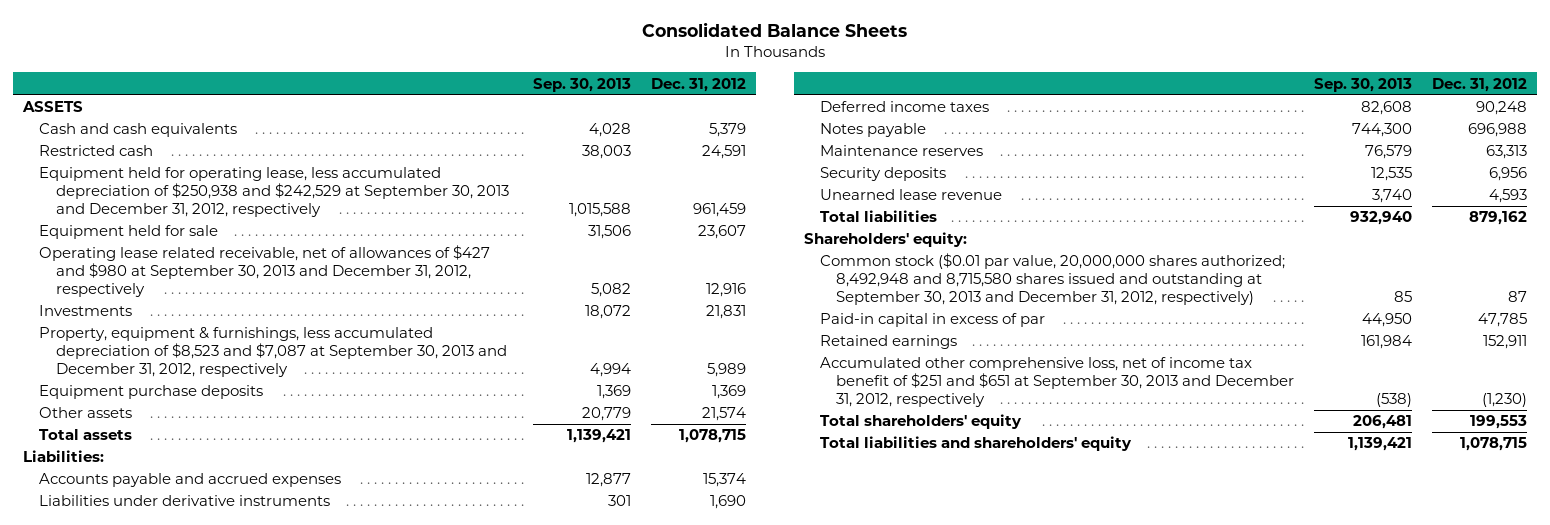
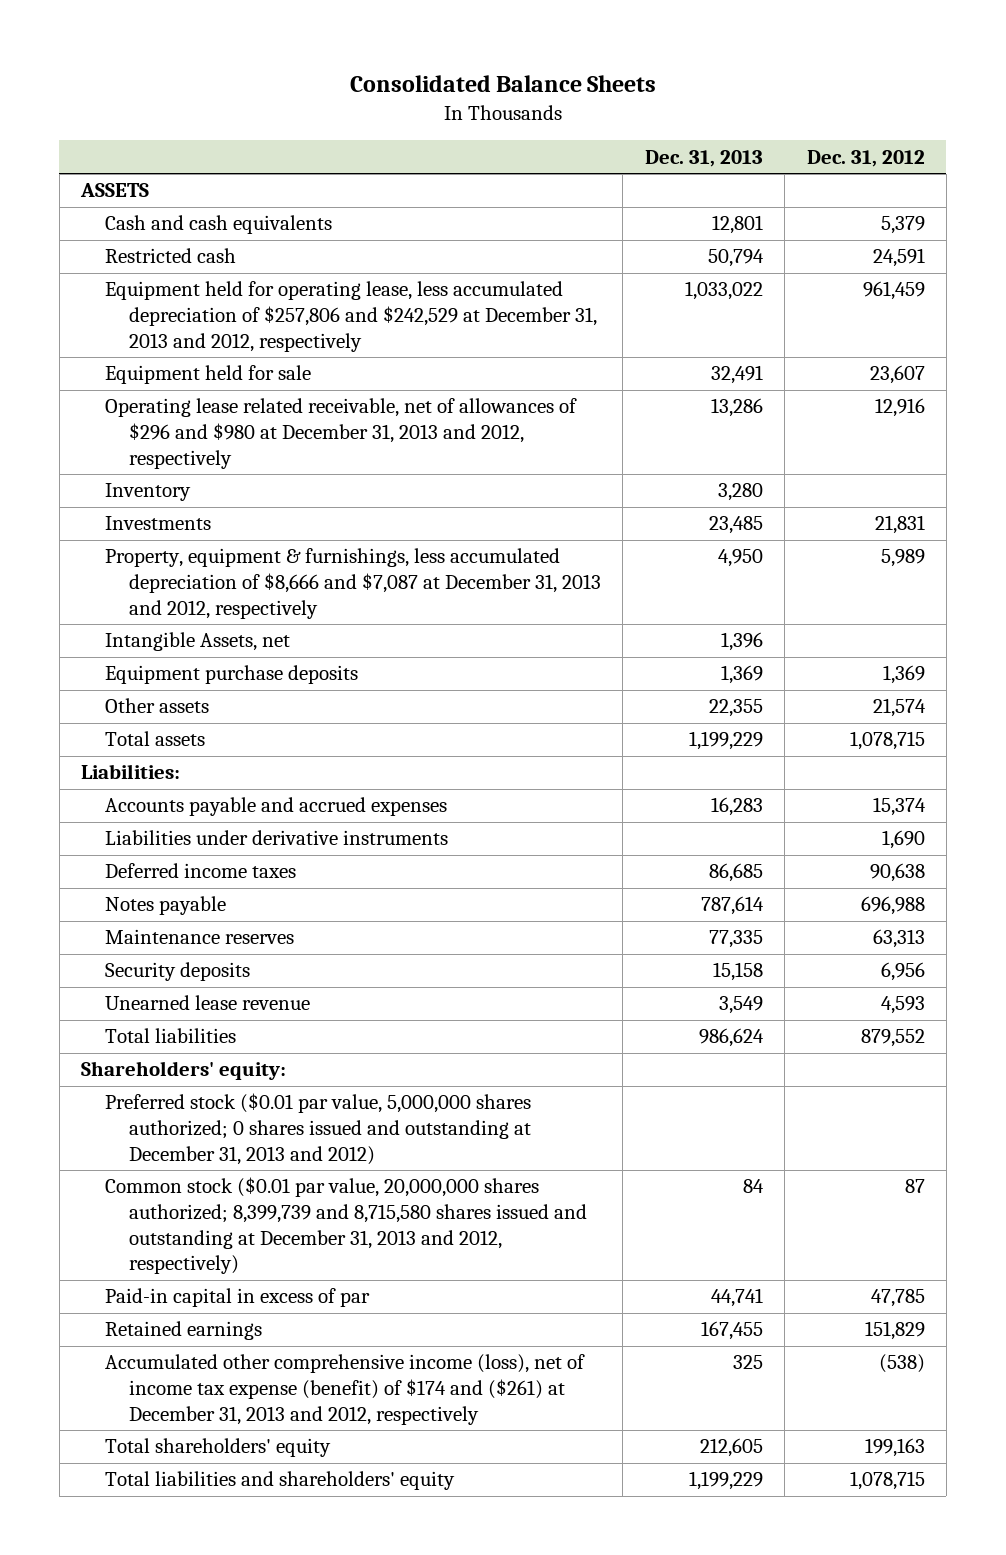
[533,77,632,92] Sep. 30, 2013 -> none
none -> [644,149,763,167] Dec. 31, 2013
[39,167,509,218] Equipment held for operating lease, less accumulated depreciation of $250,938 and $242,529 at September 30, 2013 and December 31, 2012, respectively -> [105,281,598,352] Equipment held for operating lease, less accumulated depreciation of $257,806 and $242,529 at December 31, 2013 and 2012, respectively
[39,245,491,298] Operating lease related receivable, net of allowances of $427 and $980 at September 30, 2013 and December 31, 2012, respectively -> [105,398,578,469] Operating lease related receivable, net of allowances of $296 and $980 at December 31, 2013 and 2012, respectively
none -> [105,483,192,502] Inventory
[39,327,507,378] Property, equipment & furnishings, less accumulated depreciation of $8,523 and $7,087 at September 30, 2013 and December 31, 2012, respectively -> [105,548,602,619] Property, equipment & furnishings, less accumulated depreciation of $8,666 and $7,087 at December 31, 2013 and 2012, respectively
none -> [105,632,291,652] Intangible Assets, net
[1475,101,1527,116] 90,248 -> [869,863,925,883] 90,638
[1468,211,1527,226] 879,162 -> [860,1029,925,1048] 879,552
none -> [105,1093,532,1165] Preferred stock ($0.01 par value, 5,000,000 shares authorized; 0 shares issued and outstanding at December 31, 2013 and 2012)
[819,253,1285,306] Common stock ($0.01 par value, 20,000,000 shares authorized; 8,492,948 and 8,715,580 shares issued and outstanding at September 30, 2013 and December 31, 2012, respectively) -> [105,1177,588,1275] Common stock ($0.01 par value, 20,000,000 shares authorized; 8,399,739 and 8,715,580 shares issued and outstanding at December 31, 2013 and 2012, respectively)
[1482,335,1527,350] 152,911 -> [864,1321,925,1341] 151,829
[819,357,1295,408] Accumulated other comprehensive loss, net of income tax benefit of $251 and $651 at September 30, 2013 and December 31, 2012, respectively -> [105,1354,586,1425] Accumulated other comprehensive income (loss), net of income tax expense (benefit) of $174 and ($261) at December 31, 2013 and 2012, respectively
[1481,393,1527,408] (1,230) -> [878,1354,925,1374] (538)
[1469,415,1527,430] 199,553 -> [864,1438,925,1458] 199,163

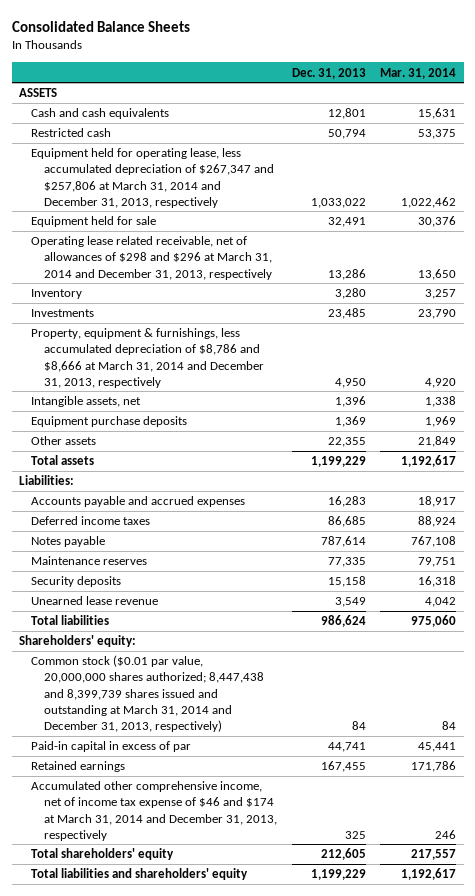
[806,149,925,167] Dec. 31, 2012 -> none
none -> [380,67,457,79] Mar. 31, 2014
[105,281,598,352] Equipment held for operating lease, less accumulated depreciation of $257,806 and $242,529 at December 31, 2013 and 2012, respectively -> [31,148,274,208] Equipment held for operating lease, less accumulated depreciation of $267,347 and $257,806 at March 31, 2014 and December 31, 2013, respectively
[105,398,578,469] Operating lease related receivable, net of allowances of $296 and $980 at December 31, 2013 and 2012, respectively -> [31,236,272,280] Operating lease related receivable, net of allowances of $298 and $296 at March 31, 2014 and December 31, 2013, respectively
[105,548,602,619] Property, equipment & furnishings, less accumulated depreciation of $8,666 and $7,087 at December 31, 2013 and 2012, respectively -> [31,328,264,388] Property, equipment & furnishings, less accumulated depreciation of $8,786 and $8,666 at March 31, 2014 and December 31, 2013, respectively
[105,632,291,652] Intangible Assets, net -> [31,396,142,408] Intangible assets, net
[105,830,449,846] Liabilities under derivative instruments -> none
[105,1093,532,1165] Preferred stock ($0.01 par value, 5,000,000 shares authorized; 0 shares issued and outstanding at December 31, 2013 and 2012) -> none
[105,1177,588,1275] Common stock ($0.01 par value, 20,000,000 shares authorized; 8,399,739 and 8,715,580 shares issued and outstanding at December 31, 2013 and 2012, respectively) -> [31,655,264,732] Common stock ($0.01 par value, 20,000,000 shares authorized; 8,447,438 and 8,399,739 shares issued and outstanding at March 31, 2014 and December 31, 2013, respectively)
[105,1354,586,1425] Accumulated other comprehensive income (loss), net of income tax expense (benefit) of $174 and ($261) at December 31, 2013 and 2012, respectively -> [31,781,277,841] Accumulated other comprehensive income, net of income tax expense of $46 and $174 at March 31, 2014 and December 31, 2013, respectively

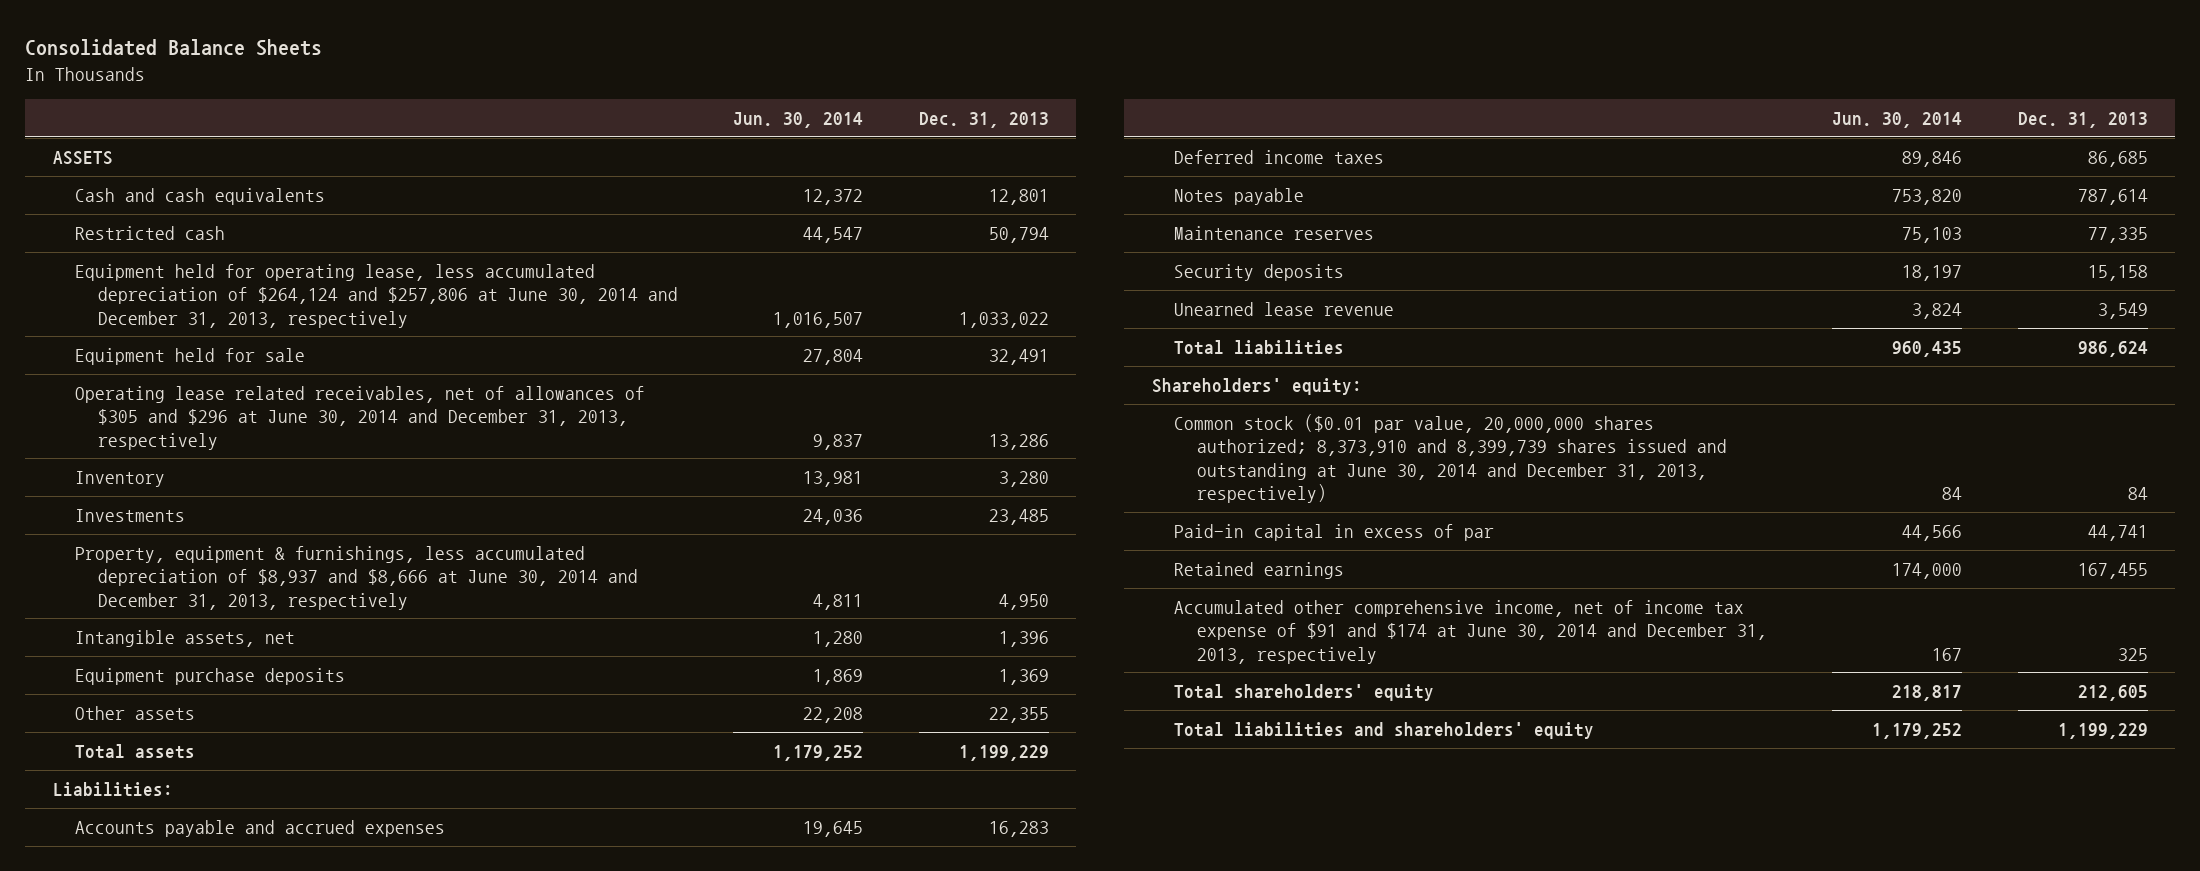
[380,67,457,79] Mar. 31, 2014 -> none
none -> [733,112,864,129] Jun. 30, 2014
[31,148,274,208] Equipment held for operating lease, less accumulated depreciation of $267,347 and $257,806 at March 31, 2014 and December 31, 2013, respectively -> [75,263,678,328] Equipment held for operating lease, less accumulated depreciation of $264,124 and $257,806 at June 30, 2014 and December 31, 2013, respectively
[31,236,272,280] Operating lease related receivable, net of allowances of $298 and $296 at March 31, 2014 and December 31, 2013, respectively -> [75,385,646,450] Operating lease related receivables, net of allowances of $305 and $296 at June 30, 2014 and December 31, 2013, respectively
[31,328,264,388] Property, equipment & furnishings, less accumulated depreciation of $8,786 and $8,666 at March 31, 2014 and December 31, 2013, respectively -> [75,545,638,610] Property, equipment & furnishings, less accumulated depreciation of $8,937 and $8,666 at June 30, 2014 and December 31, 2013, respectively
[31,655,264,732] Common stock ($0.01 par value, 20,000,000 shares authorized; 8,447,438 and 8,399,739 shares issued and outstanding at March 31, 2014 and December 31, 2013, respectively) -> [1174,413,1727,503] Common stock ($0.01 par value, 20,000,000 shares authorized; 8,373,910 and 8,399,739 shares issued and outstanding at June 30, 2014 and December 31, 2013, respectively)
[31,781,277,841] Accumulated other comprehensive income, net of income tax expense of $46 and $174 at March 31, 2014 and December 31, 2013, respectively -> [1174,599,1767,664] Accumulated other comprehensive income, net of income tax expense of $91 and $174 at June 30, 2014 and December 31, 2013, respectively

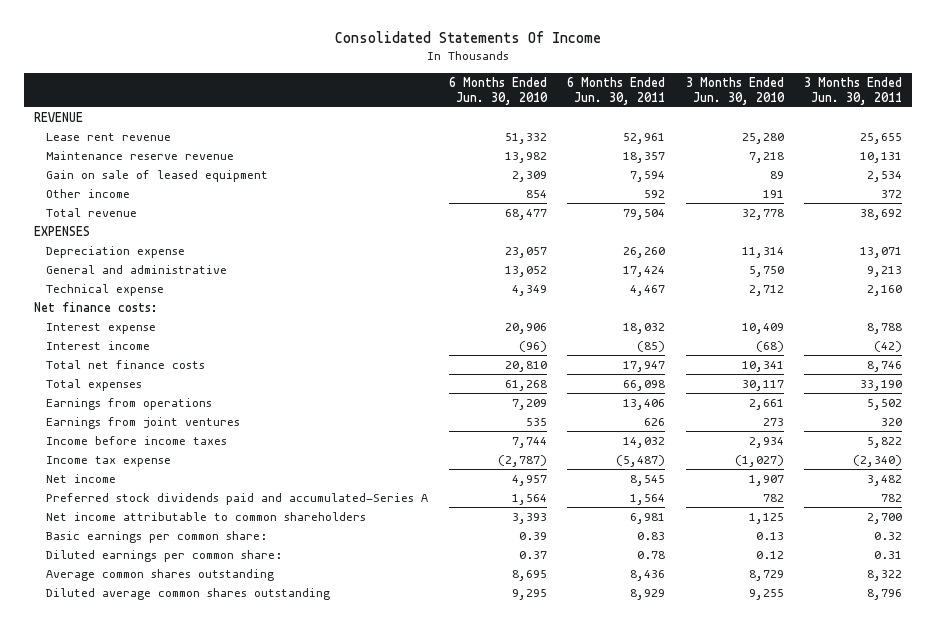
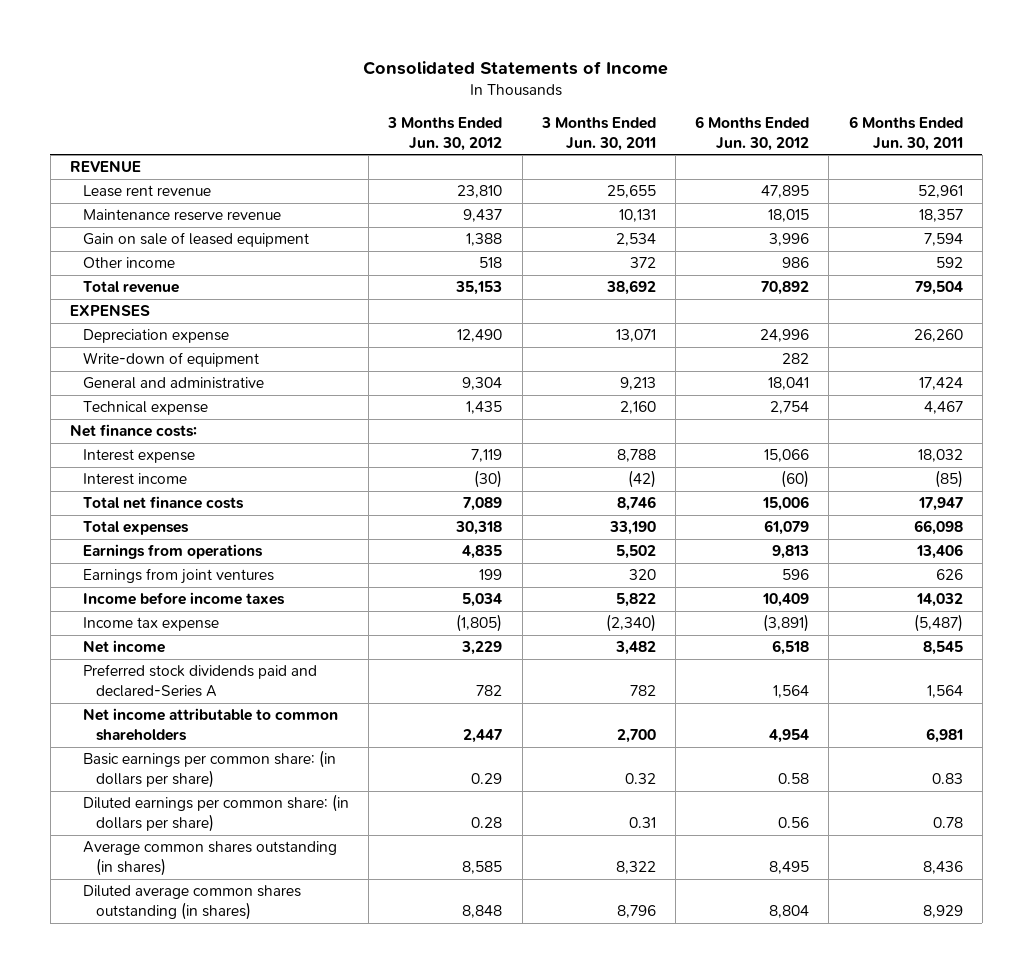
[335,31,602,44] Consolidated Statements Of Income -> [363,61,669,76] Consolidated Statements of Income
[448,76,548,105] 6 Months Ended Jun. 30, 2010 -> none
[685,76,785,105] 3 Months Ended Jun. 30, 2010 -> none
none -> [387,117,503,151] 3 Months Ended Jun. 30, 2012
none -> [695,116,810,151] 6 Months Ended Jun. 30, 2012
none -> [82,352,259,368] Write-down of equipment
[46,492,429,505] Preferred stock dividends paid and accumulated-Series A -> [82,664,317,697] Preferred stock dividends paid and declared-Series A
[46,530,268,543] Basic earnings per common share: -> [82,750,336,788] Basic earnings per common share: (in dollars per share)
[46,549,283,562] Diluted earnings per common share: -> [82,794,349,832] Diluted earnings per common share: (in dollars per share)
[46,568,275,581] Average common shares outstanding -> [82,841,337,876] Average common shares outstanding (in shares)
[46,587,331,600] Diluted average common shares outstanding -> [82,885,301,920] Diluted average common shares outstanding (in shares)

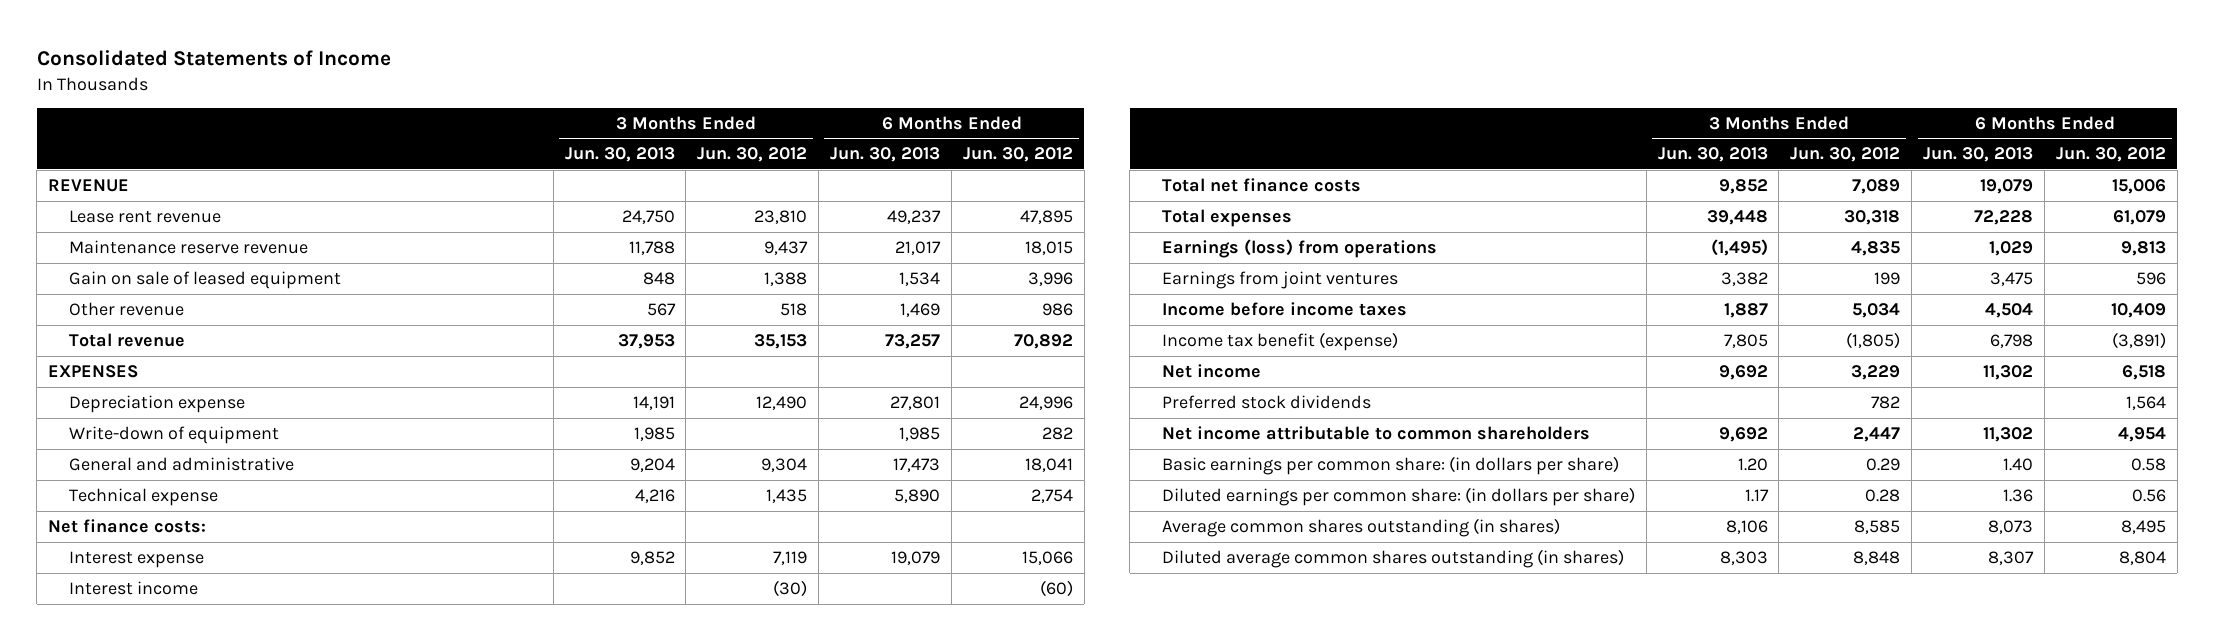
[540,117,656,151] 3 Months Ended Jun. 30, 2011 -> none
[848,116,963,151] 6 Months Ended Jun. 30, 2011 -> none
none -> [564,147,675,163] Jun. 30, 2013
none -> [830,147,941,163] Jun. 30, 2013
[82,257,175,269] Other income -> [68,301,184,316] Other revenue
[82,544,263,560] Earnings from operations -> [1161,238,1437,258] Earnings (loss) from operations
[82,617,219,632] Income tax expense -> [1161,331,1398,351] Income tax benefit (expense)
[82,664,317,697] Preferred stock dividends paid and declared-Series A -> [1161,394,1371,409] Preferred stock dividends

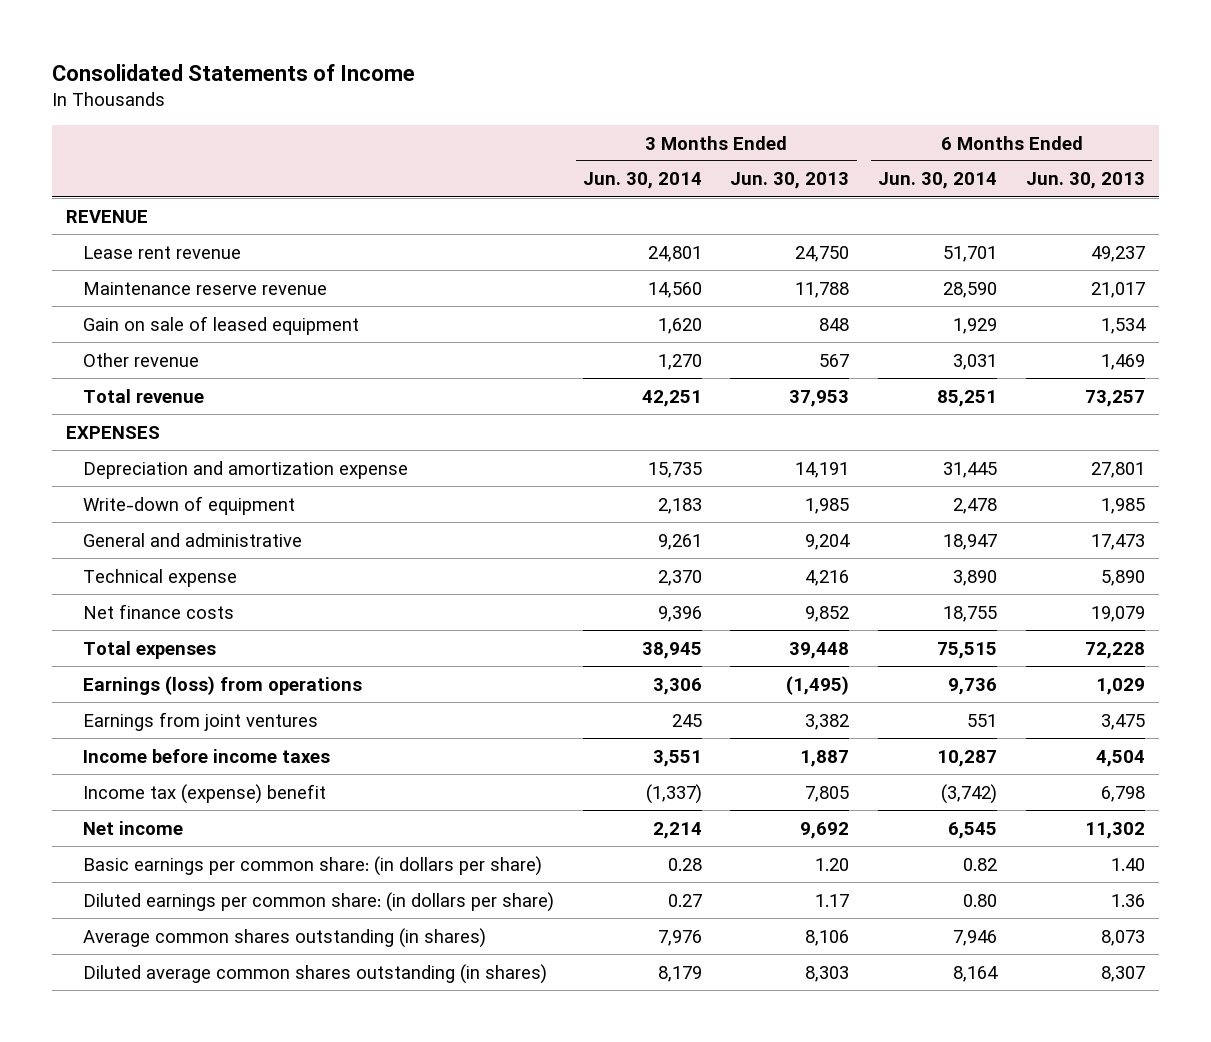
[697,147,808,163] Jun. 30, 2012 -> none
[963,147,1074,163] Jun. 30, 2012 -> none
none -> [582,172,702,190] Jun. 30, 2014
none -> [878,172,998,190] Jun. 30, 2014
[68,394,245,413] Depreciation expense -> [82,460,408,479] Depreciation and amortization expense
[48,518,207,533] Net finance costs: -> none
[68,550,204,568] Interest expense -> none
[68,580,198,595] Interest income -> none
[1161,177,1361,192] Total net finance costs -> [82,603,234,619] Net finance costs
[1161,331,1398,351] Income tax benefit (expense) -> [82,783,326,804] Income tax (expense) benefit
[1161,394,1371,409] Preferred stock dividends -> none
[1161,425,1590,440] Net income attributable to common shareholders -> none

